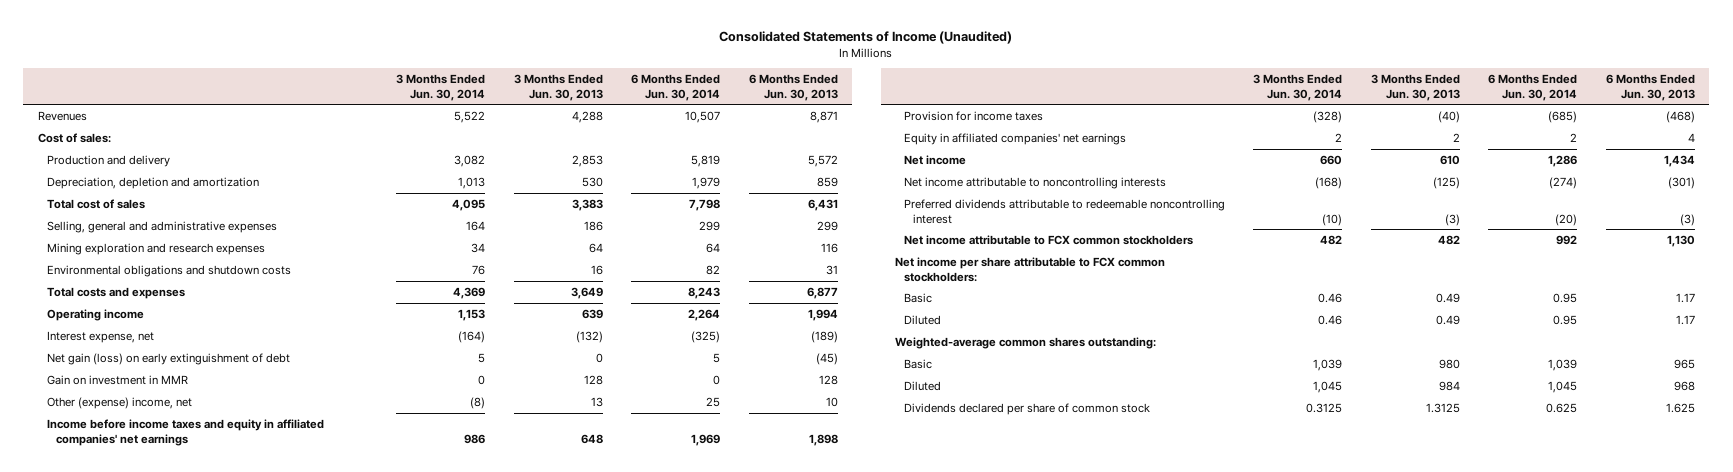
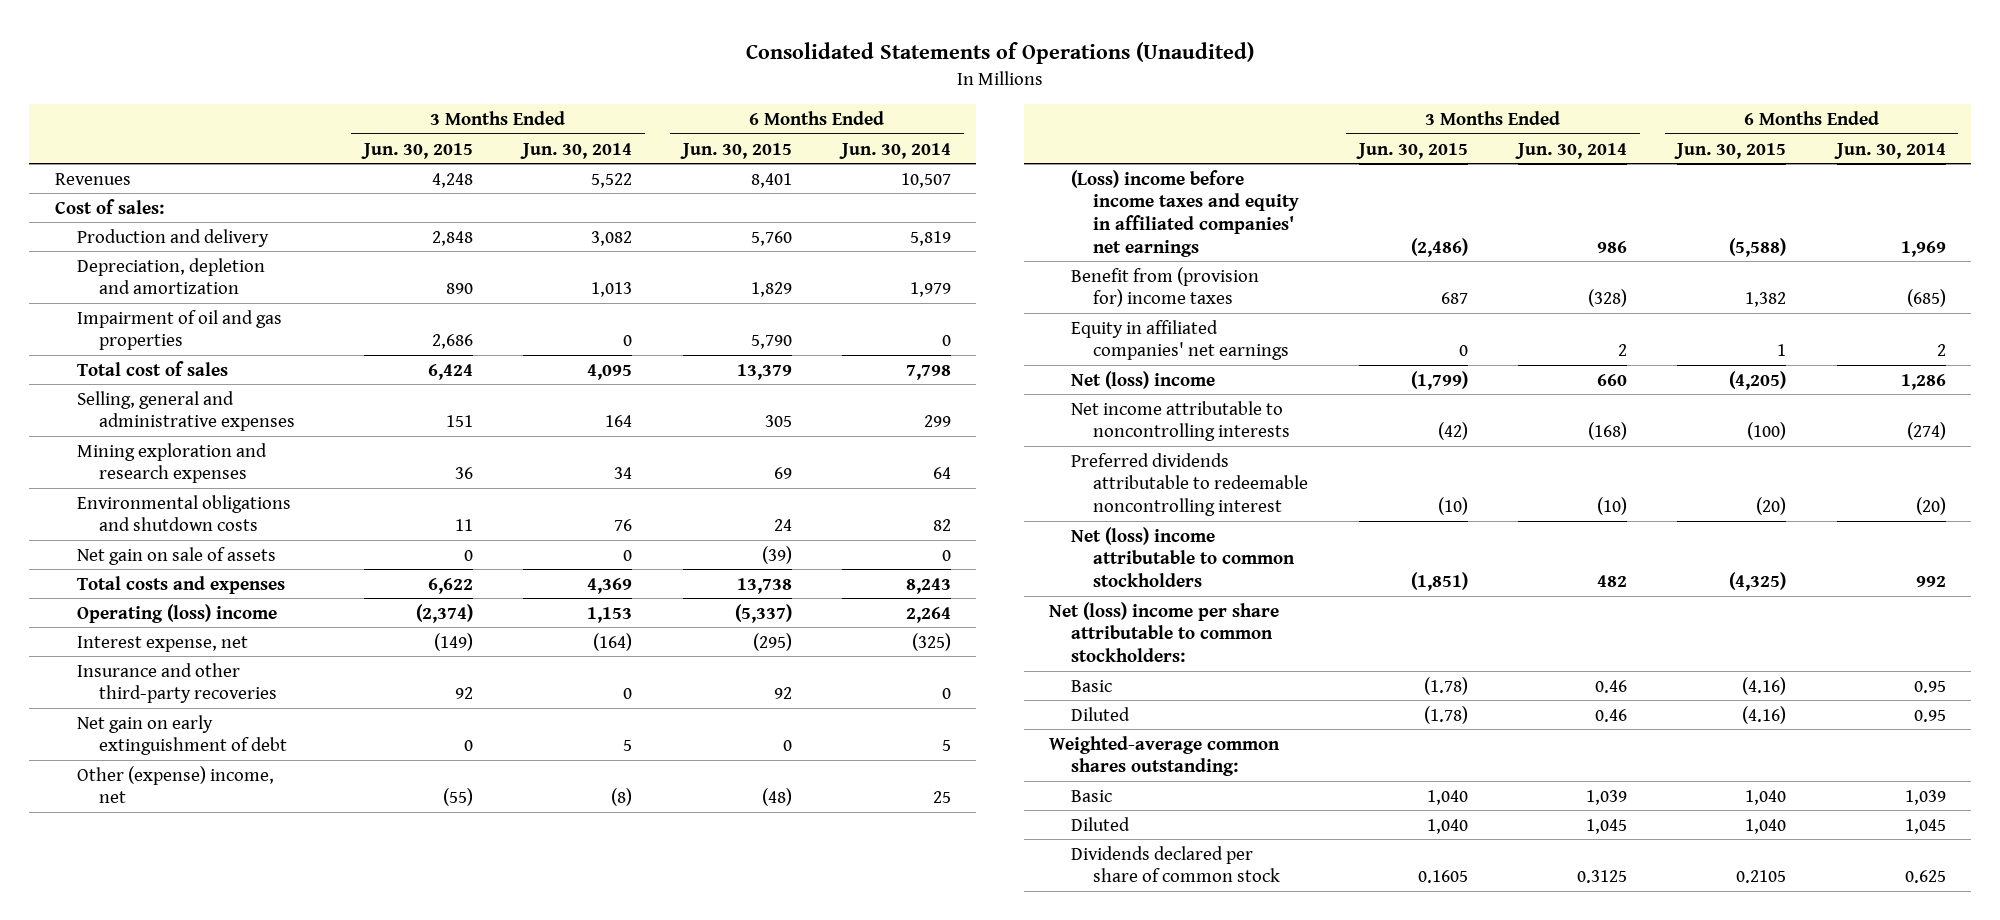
[719,31,1013,45] Consolidated Statements of Income (Unaudited) -> [746,42,1255,65] Consolidated Statements of Operations (Unaudited)
[513,74,603,101] 3 Months Ended Jun. 30, 2013 -> none
[748,74,838,101] 6 Months Ended Jun. 30, 2013 -> none
none -> [361,142,474,159] Jun. 30, 2015
none -> [679,142,792,159] Jun. 30, 2015
none -> [76,309,282,351] Impairment of oil and gas properties
none -> [76,546,276,565] Net gain on sale of assets
[46,308,144,321] Operating income -> [76,603,277,623] Operating (loss) income
[46,374,188,385] Gain on investment in MMR -> none
none -> [76,662,277,704] Insurance and other third-party recoveries
[46,352,290,365] Net gain (loss) on early extinguishment of debt -> [76,714,287,756] Net gain on early extinguishment of debt
[46,418,324,446] Income before income taxes and equity in affiliated companies' net earnings -> [1071,169,1300,257] (Loss) income before income taxes and equity in affiliated companies' net earnings
[903,110,1043,121] Provision for income taxes -> [1071,266,1260,308] Benefit from (provision for) income taxes
[903,154,966,165] Net income -> [1071,370,1216,389] Net (loss) income
[903,234,1193,245] Net income attributable to FCX common stockholders -> [1071,526,1296,587] Net (loss) income attributable to common stockholders
[894,256,1165,282] Net income per share attributable to FCX common stockholders: -> [1049,601,1280,662] Net (loss) income per share attributable to common stockholders:

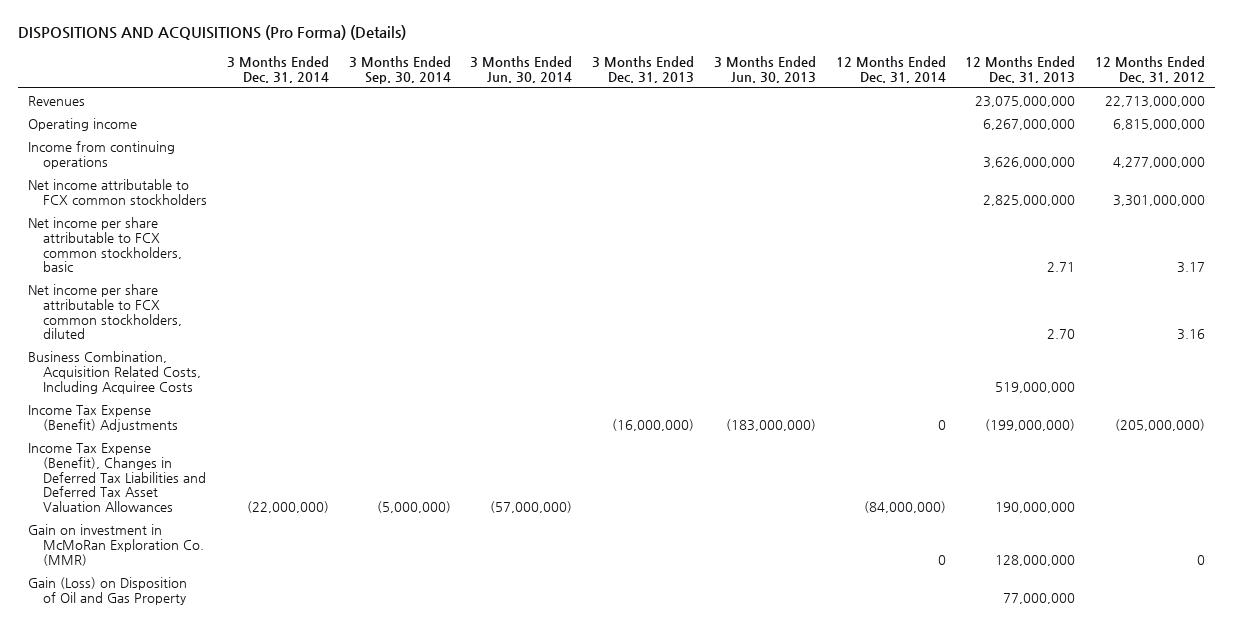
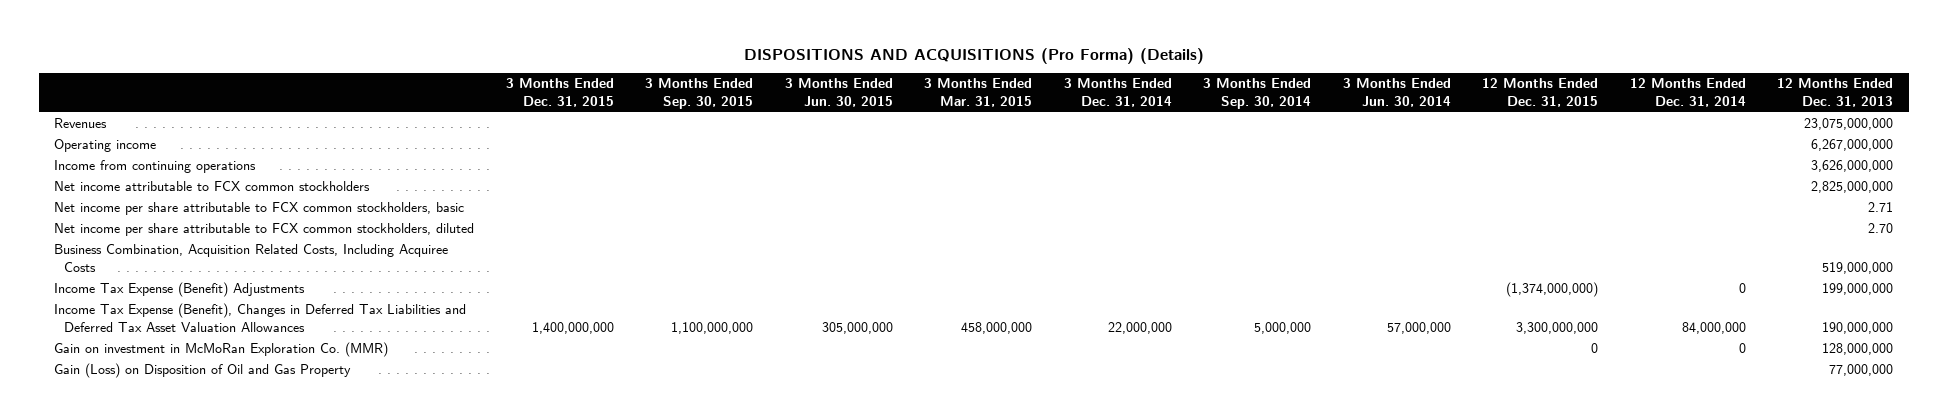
[592,55,695,83] 3 Months Ended Dec. 31, 2013 -> none
[713,55,816,83] 3 Months Ended Jun. 30, 2013 -> none
[1095,55,1206,83] 12 Months Ended Dec. 31, 2012 -> none
none -> [505,78,614,107] 3 Months Ended Dec. 31, 2015
none -> [645,78,754,109] 3 Months Ended Sep. 30, 2015
none -> [784,78,893,107] 3 Months Ended Jun. 30, 2015
none -> [924,78,1033,107] 3 Months Ended Mar. 31, 2015
none -> [1482,78,1599,107] 12 Months Ended Dec. 31, 2015
[985,418,1076,431] (199,000,000) -> [1822,283,1894,296] 199,000,000
[246,501,329,514] (22,000,000) -> [1107,321,1172,334] 22,000,000
[376,501,451,514] (5,000,000) -> [1254,321,1312,334] 5,000,000
[490,501,573,514] (57,000,000) -> [1386,321,1451,334] 57,000,000
[863,501,946,514] (84,000,000) -> [1681,321,1746,334] 84,000,000

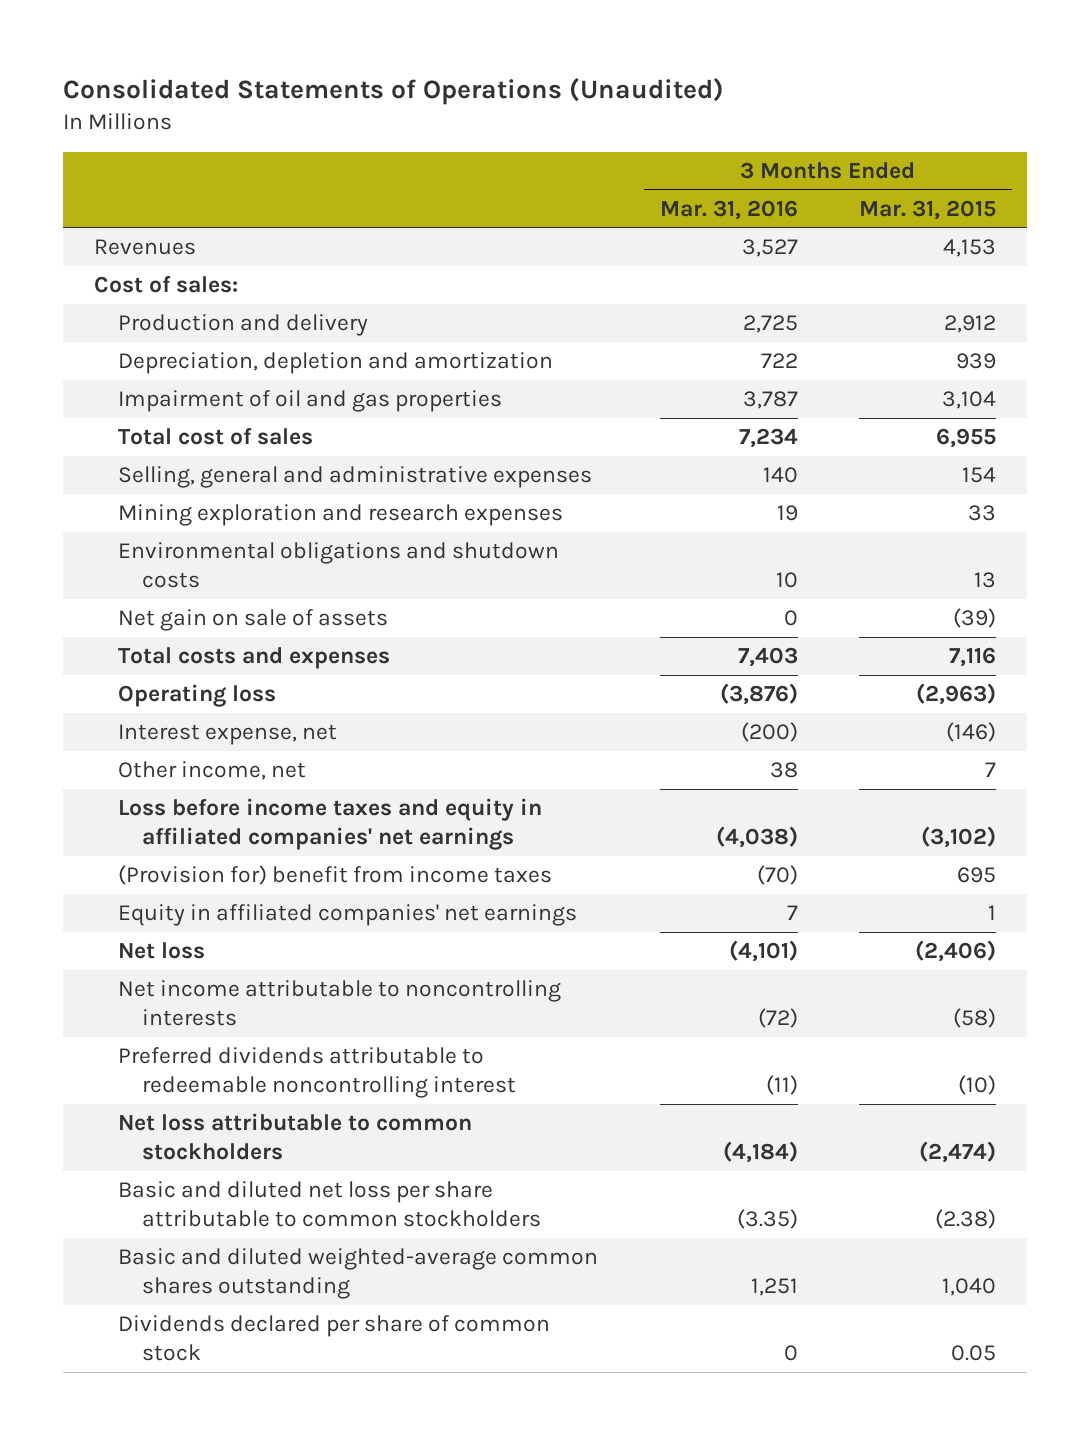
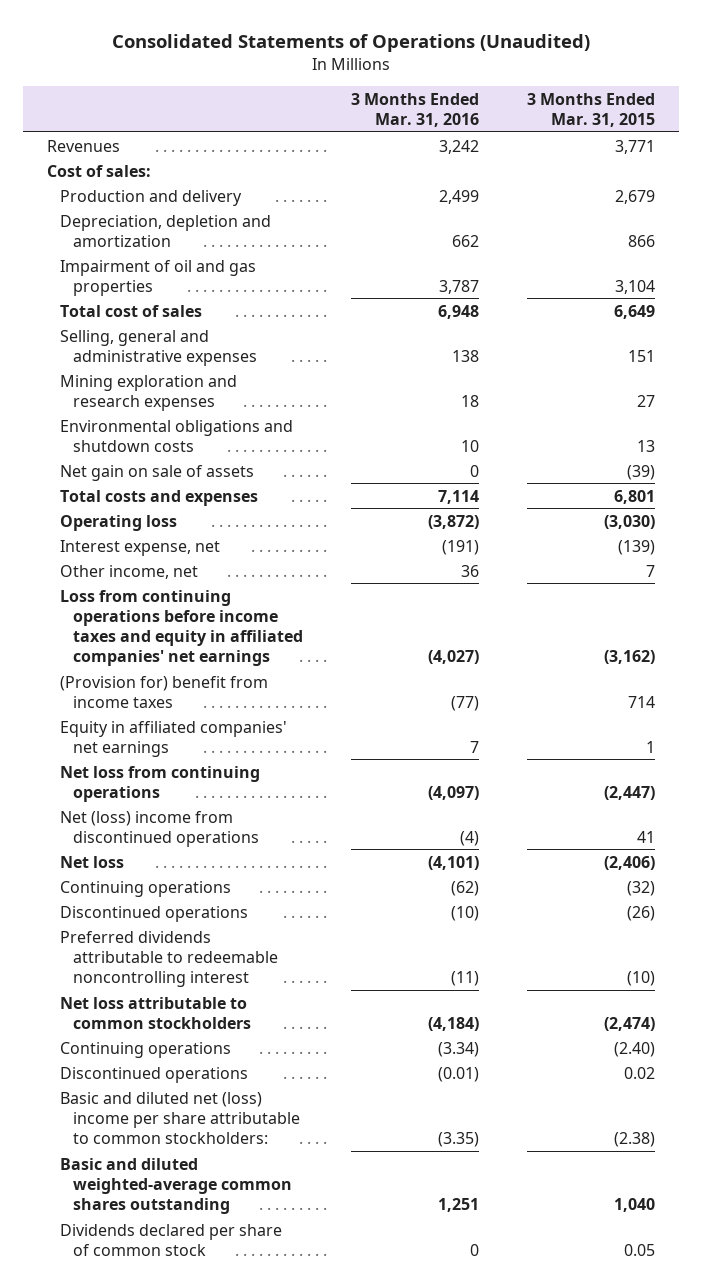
[741,239,798,258] 3,527 -> [439,139,480,154] 3,242
[943,239,997,258] 4,153 -> [615,139,656,154] 3,771
[742,315,798,334] 2,725 -> [439,189,480,204] 2,499
[944,315,997,334] 2,912 -> [615,189,656,204] 2,679
[760,353,798,369] 722 -> [452,234,480,247] 662
[956,353,997,370] 939 -> [628,234,656,247] 866
[738,428,798,449] 7,234 -> [438,304,480,319] 6,948
[936,428,997,449] 6,955 -> [614,304,656,319] 6,649
[762,467,798,484] 140 -> [452,349,480,362] 138
[962,467,997,484] 154 -> [628,349,656,362] 151
[776,505,798,522] 19 -> [461,394,480,407] 18
[968,505,997,522] 33 -> [637,394,656,407] 27
[737,647,798,668] 7,403 -> [438,489,480,504] 7,114
[949,647,997,668] 7,116 -> [614,489,656,504] 6,801
[719,683,798,706] (3,876) -> [428,514,480,529] (3,872)
[916,683,997,706] (2,963) -> [604,514,656,529] (3,030)
[740,722,798,743] (200) -> [442,539,480,555] (191)
[946,722,997,743] (146) -> [618,539,656,555] (139)
[769,762,798,779] 38 -> [461,564,480,577] 36
[117,798,542,850] Loss before income taxes and equity in affiliated companies' net earnings -> [60,589,304,666] Loss from continuing operations before income taxes and equity in affiliated companies' net earnings
[715,825,798,848] (4,038) -> [428,649,480,664] (4,027)
[921,825,997,848] (3,102) -> [604,649,656,664] (3,162)
[756,865,798,886] (70) -> [451,695,480,711] (77)
[957,867,997,884] 695 -> [628,695,656,708] 714
none -> [60,765,261,802] Net loss from continuing operations
none -> [60,810,260,847] Net (loss) income from discontinued operations
[117,980,561,1026] Net income attributable to noncontrolling interests -> none
none -> [60,880,232,897] Continuing operations
none -> [60,905,249,922] Discontinued operations
none -> [60,1041,232,1058] Continuing operations
none -> [60,1066,249,1083] Discontinued operations
[117,1181,541,1227] Basic and diluted net loss per share attributable to common stockholders -> [60,1091,301,1144] Basic and diluted net (loss) income per share attributable to common stockholders:

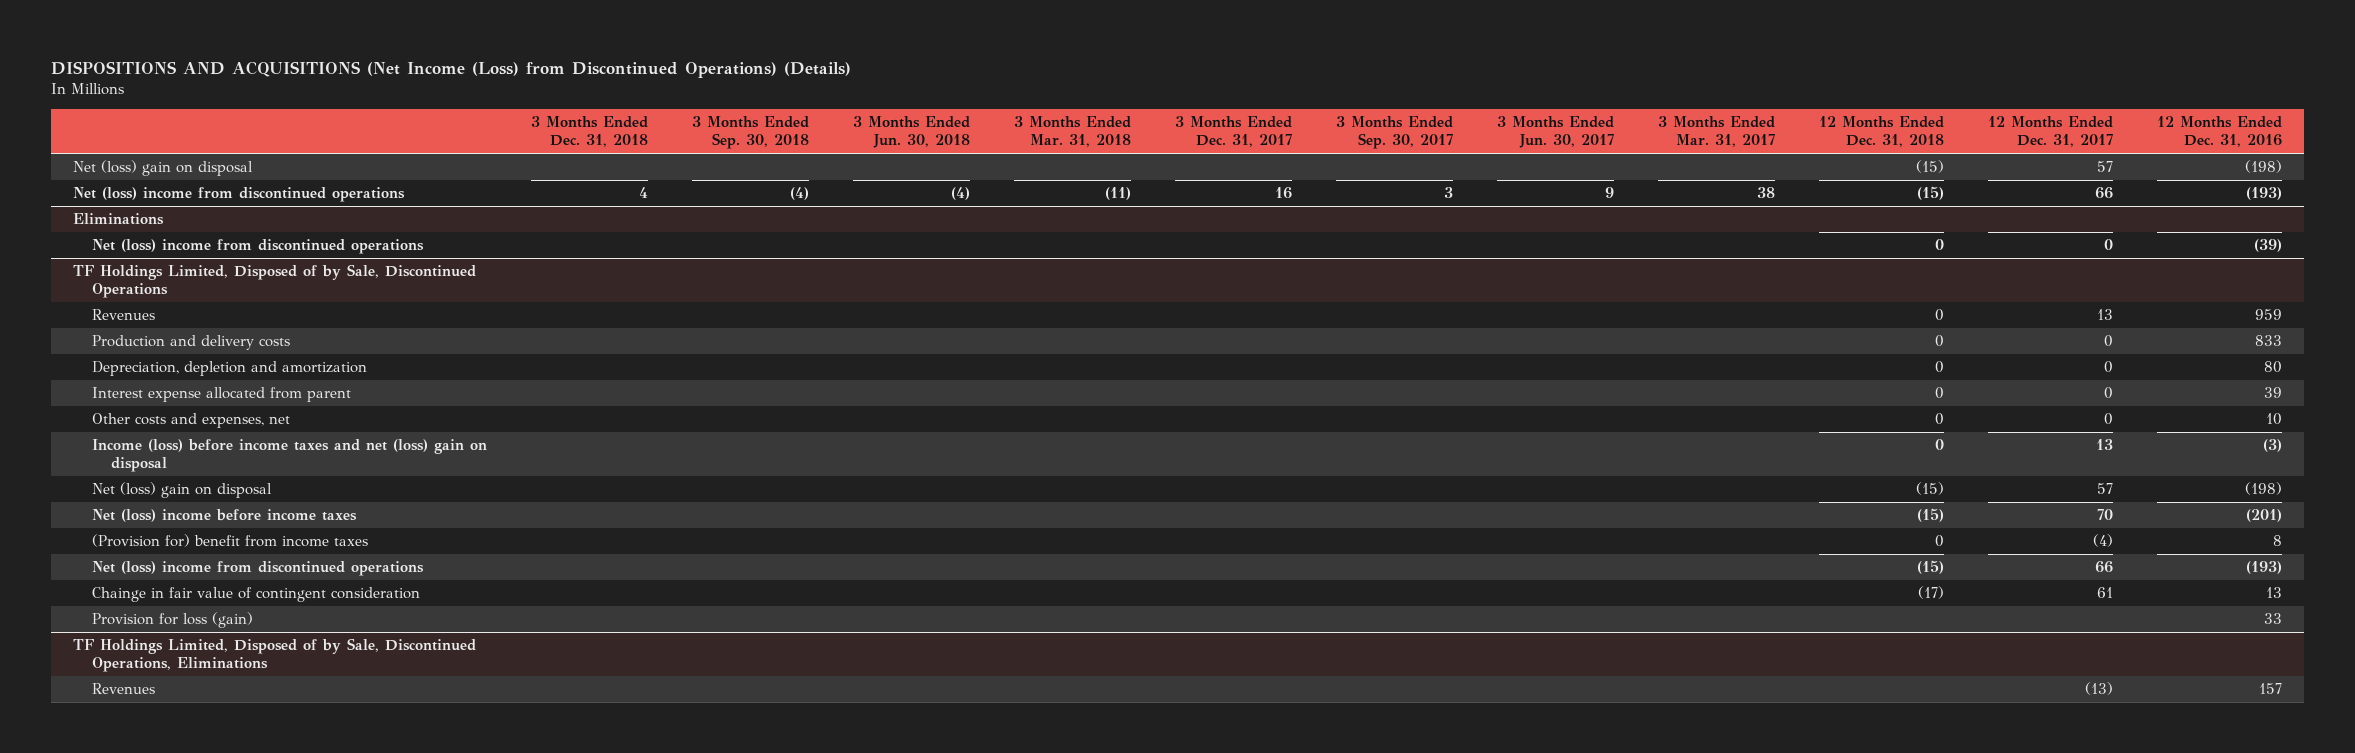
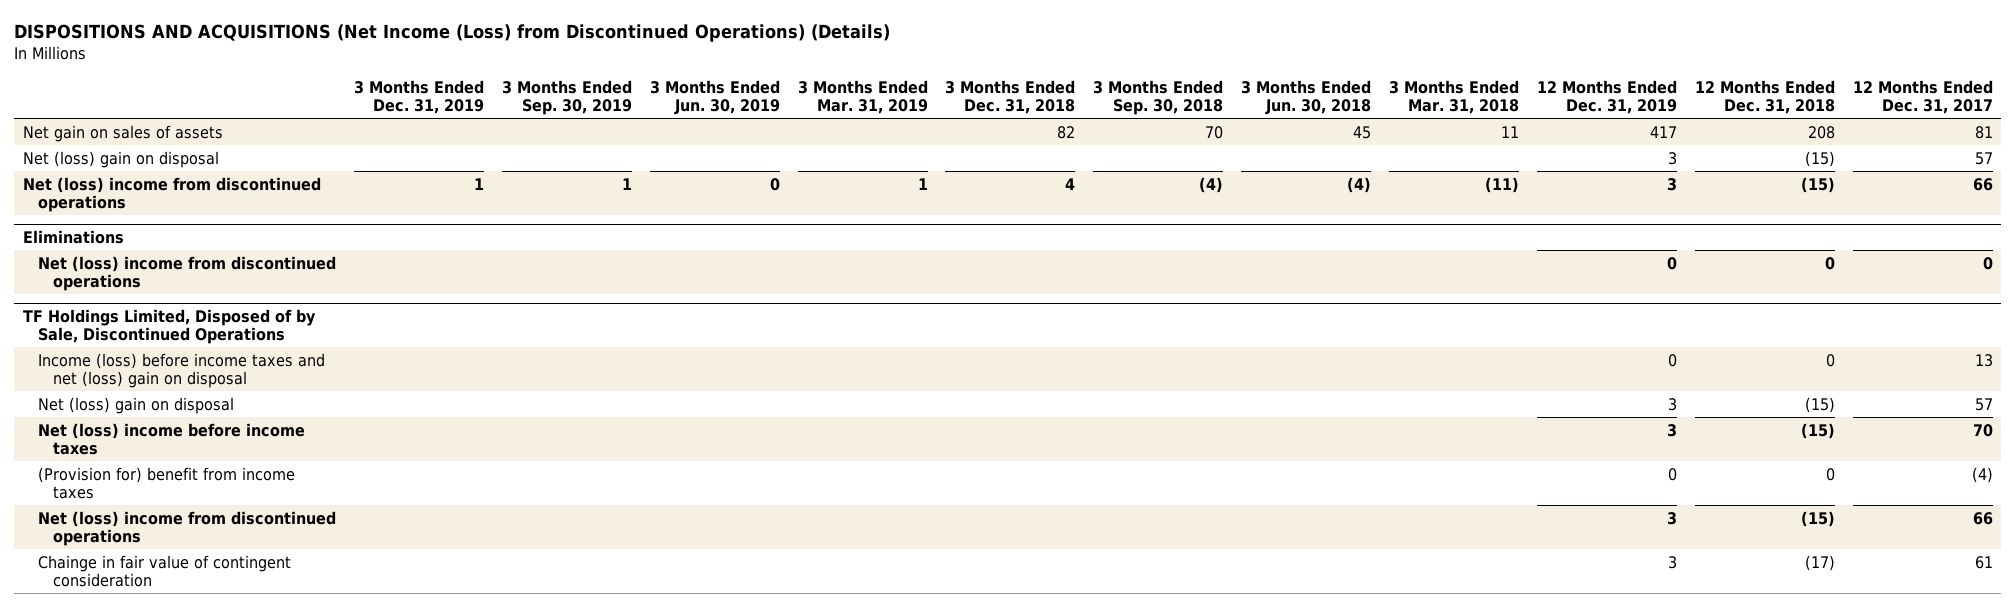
[1174,116,1292,148] 3 Months Ended Dec. 31, 2017 -> none
[1335,116,1453,150] 3 Months Ended Sep. 30, 2017 -> none
[1496,116,1614,149] 3 Months Ended Jun. 30, 2017 -> none
[1657,116,1775,148] 3 Months Ended Mar. 31, 2017 -> none
[2156,116,2282,148] 12 Months Ended Dec. 31, 2016 -> none
none -> [354,79,485,114] 3 Months Ended Dec. 31, 2019
none -> [501,79,632,115] 3 Months Ended Sep. 30, 2019
none -> [649,79,780,115] 3 Months Ended Jun. 30, 2019
none -> [797,79,928,114] 3 Months Ended Mar. 31, 2019
none -> [1536,79,1677,114] 12 Months Ended Dec. 31, 2019
none -> [23,124,224,142] Net gain on sales of assets
[91,309,155,321] Revenues -> none
[91,335,290,351] Production and delivery costs -> none
[91,361,367,377] Depreciation, depletion and amortization -> none
[91,387,351,403] Interest expense allocated from parent -> none
[91,413,290,429] Other costs and expenses, net -> none
[91,612,253,629] Provision for loss (gain) -> none
[72,638,476,673] TF Holdings Limited, Disposed of by Sale, Discontinued Operations, Eliminations -> none
[91,683,155,695] Revenues -> none

